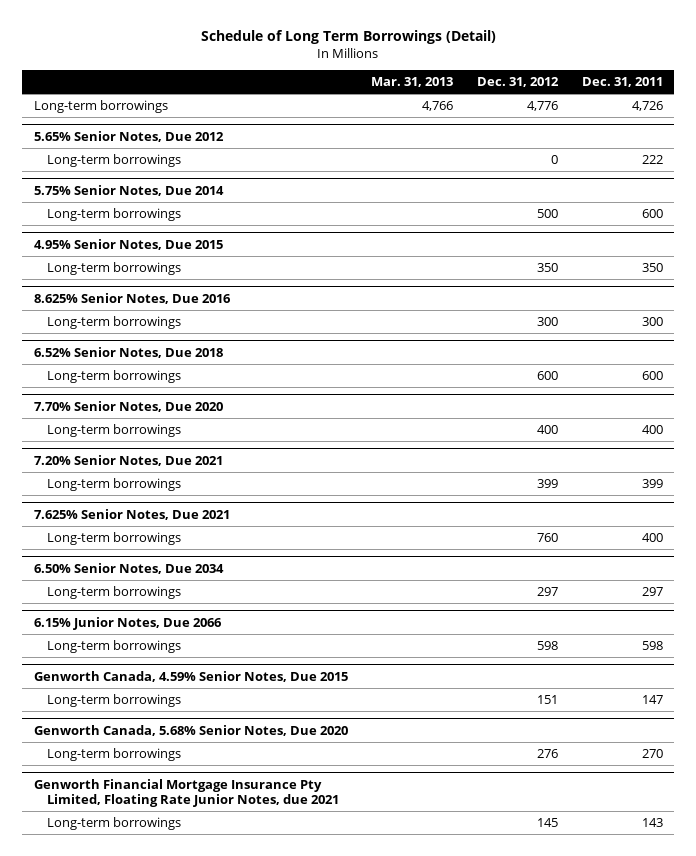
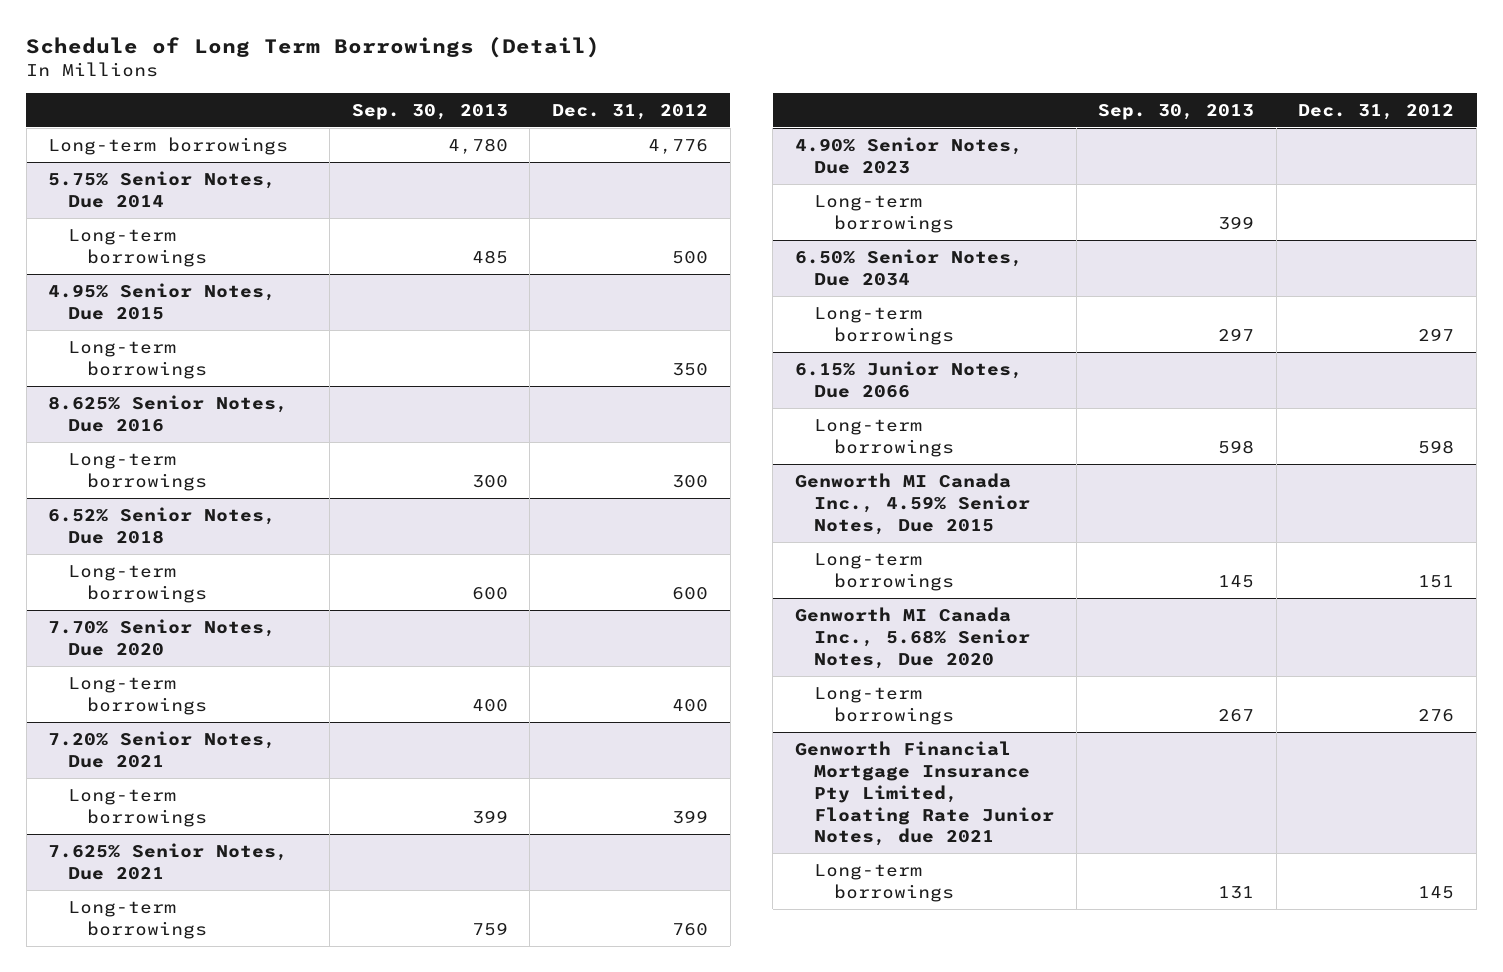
[371,76,454,87] Mar. 31, 2013 -> none
[581,76,663,87] Dec. 31, 2011 -> none
none -> [351,103,508,120] Sep. 30, 2013
[33,130,224,142] 5.65% Senior Notes, Due 2012 -> none
[47,154,182,168] Long-term borrowings -> none
none -> [794,136,1023,174] 4.90% Senior Notes, Due 2023
none -> [814,194,954,233] Long-term borrowings
[33,670,348,682] Genworth Canada, 4.59% Senior Notes, Due 2015 -> [794,472,1031,535] Genworth MI Canada Inc., 4.59% Senior Notes, Due 2015
[33,724,348,736] Genworth Canada, 5.68% Senior Notes, Due 2020 -> [794,606,1031,669] Genworth MI Canada Inc., 5.68% Senior Notes, Due 2020

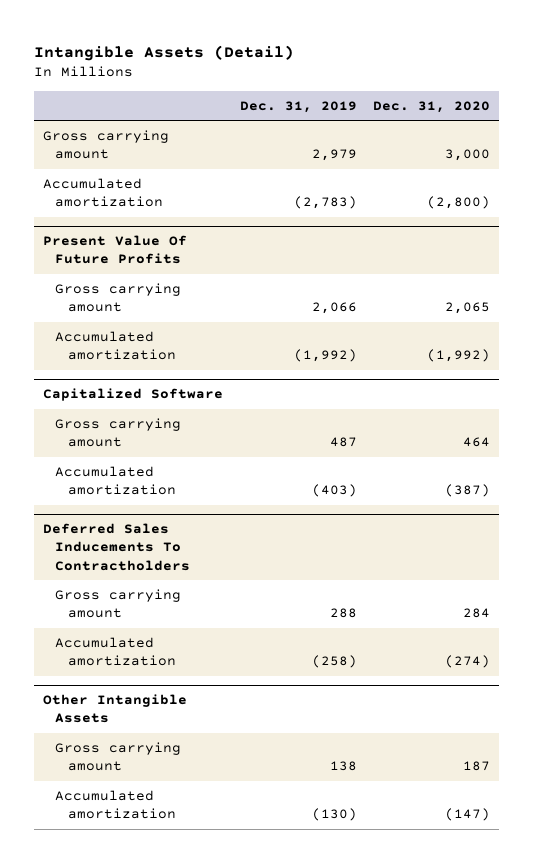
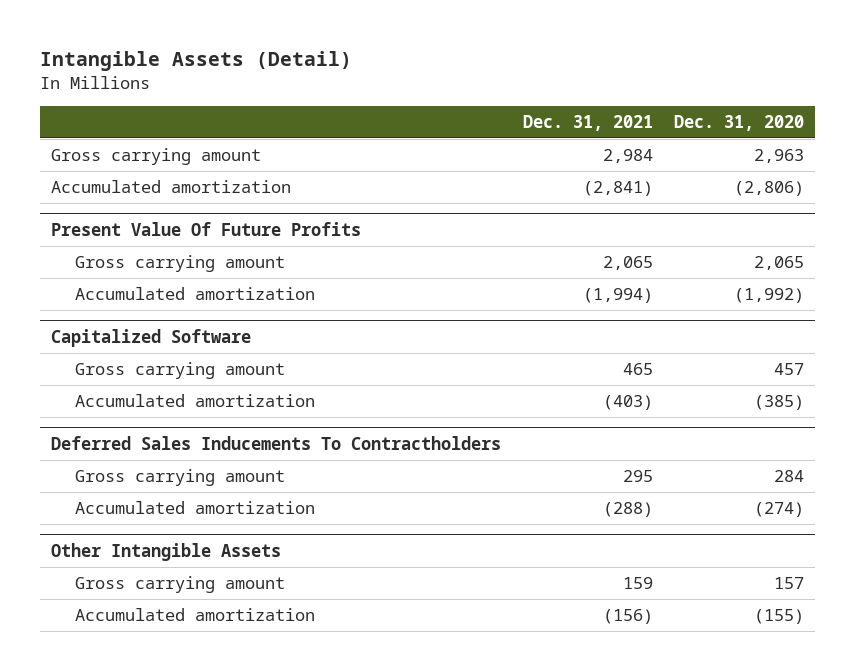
[239,100,357,113] Dec. 31, 2019 -> none
none -> [522,115,653,132] Dec. 31, 2021
[445,149,491,162] 3,000 -> [754,149,805,164] 2,963
[427,196,491,210] (2,800) -> [734,181,805,197] (2,806)
[463,437,491,448] 464 -> [774,363,805,376] 457
[445,484,491,498] (387) -> [754,395,805,411] (385)
[463,761,491,772] 187 -> [774,577,805,590] 157
[445,808,491,822] (147) -> [754,609,805,625] (155)

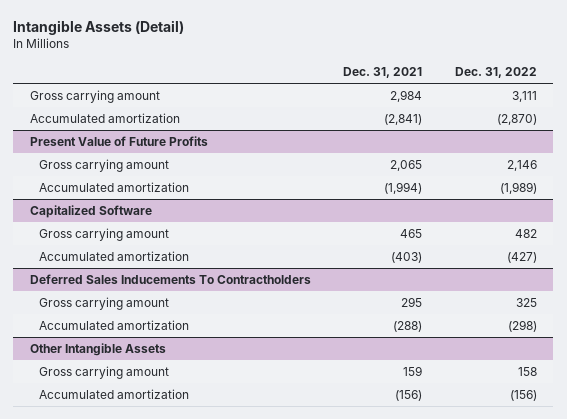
[674,115,805,132] Dec. 31, 2020 -> none
none -> [455,67,538,79] Dec. 31, 2022
[51,221,362,236] Present Value Of Future Profits -> [29,135,208,146] Present Value of Future Profits

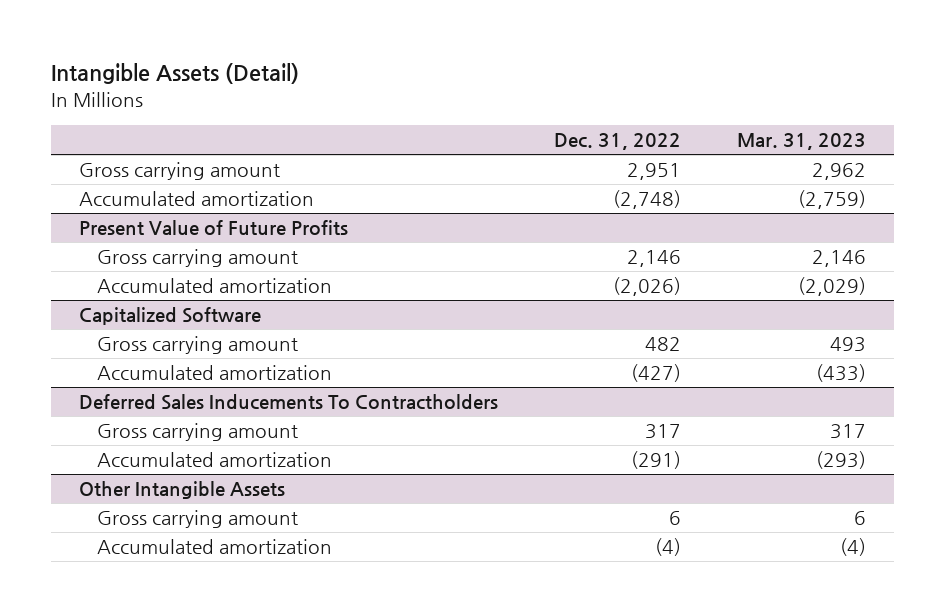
[343,67,423,79] Dec. 31, 2021 -> none
none -> [736,133,866,151] Mar. 31, 2023
[512,90,538,102] 3,111 -> [626,163,681,181] 2,951
[497,113,538,125] (2,870) -> [612,190,681,210] (2,748)
[500,181,538,194] (1,989) -> [612,277,681,297] (2,026)
[516,297,538,307] 325 -> [644,424,681,440] 317
[508,319,538,332] (298) -> [630,451,681,470] (291)
[518,366,538,376] 158 -> [668,511,681,526] 6
[510,389,538,401] (156) -> [654,538,681,557] (4)

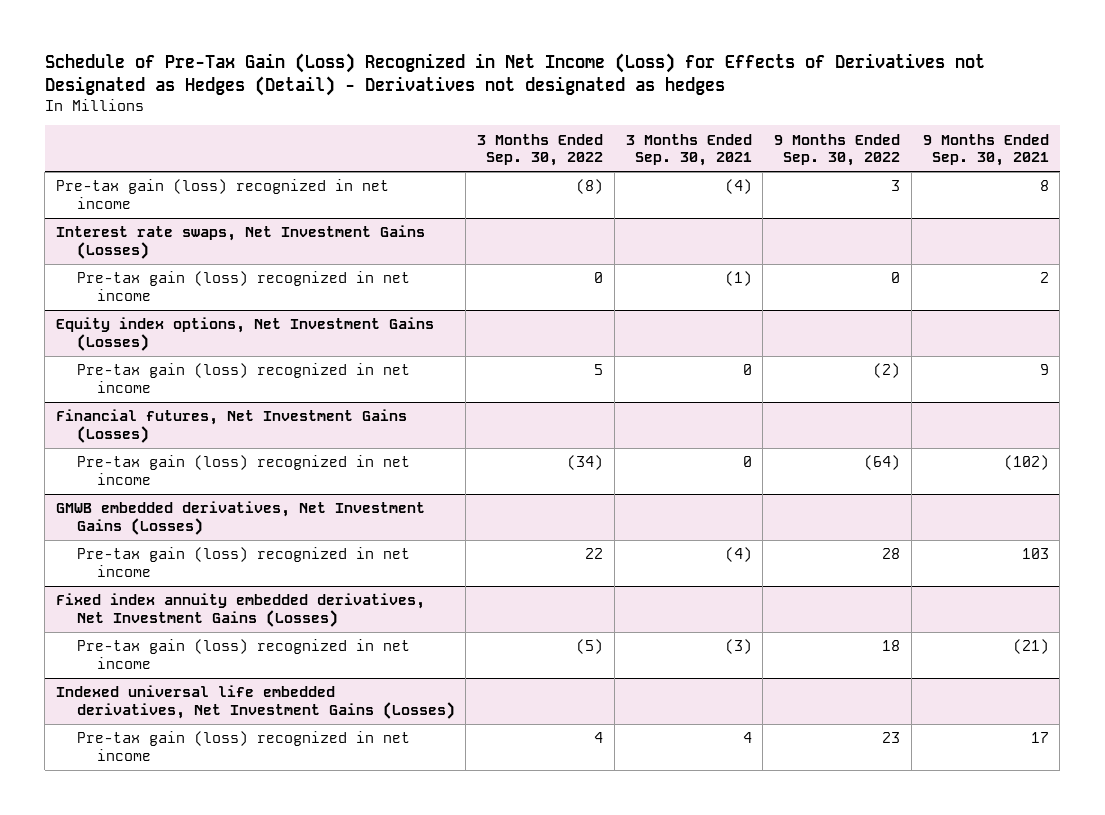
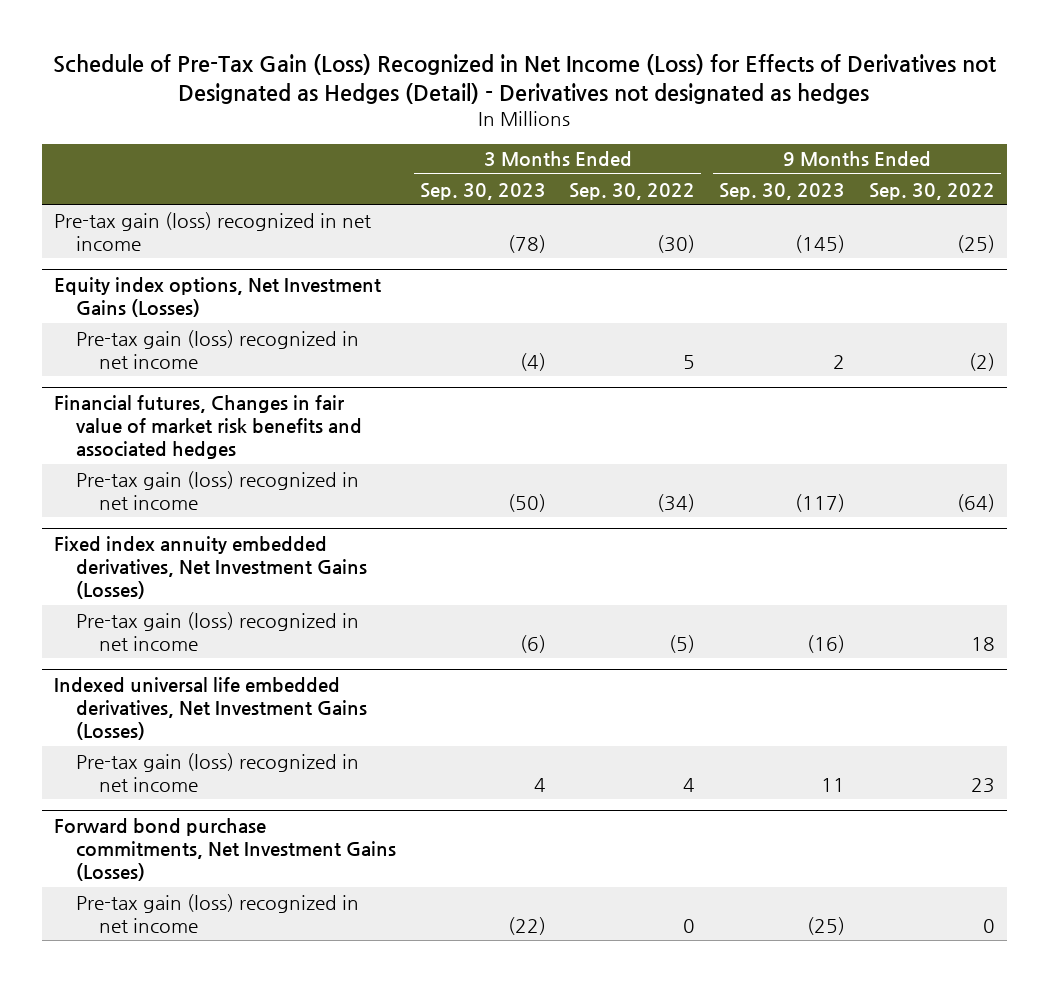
[625,133,752,167] 3 Months Ended Sep. 30, 2021 -> none
[922,133,1049,167] 9 Months Ended Sep. 30, 2021 -> none
none -> [419,182,546,200] Sep. 30, 2023
none -> [719,182,846,200] Sep. 30, 2023
[56,225,426,259] Interest rate swaps, Net Investment Gains (Losses) -> none
[76,271,410,301] Pre-tax gain (loss) recognized in net income -> none
[576,179,604,195] (8) -> [657,234,696,253] (30)
[891,180,901,192] 3 -> [956,234,995,253] (25)
[56,409,408,443] Financial futures, Net Investment Gains (Losses) -> none
none -> [53,395,363,460] Financial futures, Changes in fair value of market risk benefits and associated hedges
[56,501,426,535] GMWB embedded derivatives, Net Investment Gains (Losses) -> none
[76,547,410,577] Pre-tax gain (loss) recognized in net income -> none
none -> [53,818,397,882] Forward bond purchase commitments, Net Investment Gains (Losses)
none -> [76,893,360,933] Pre-tax gain (loss) recognized in net income

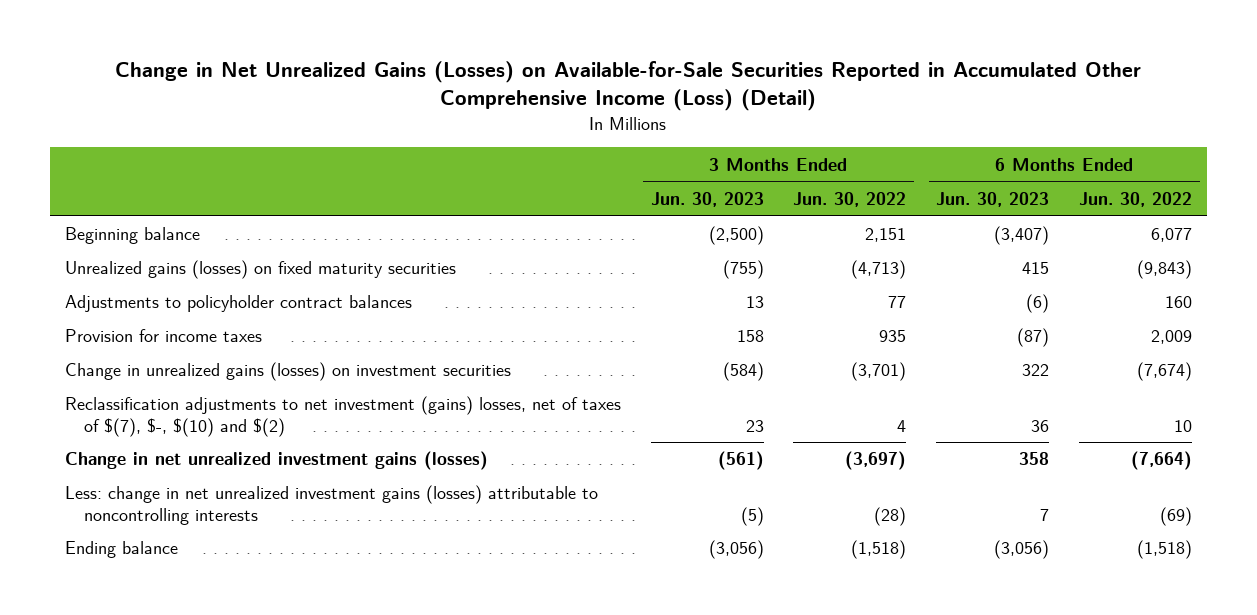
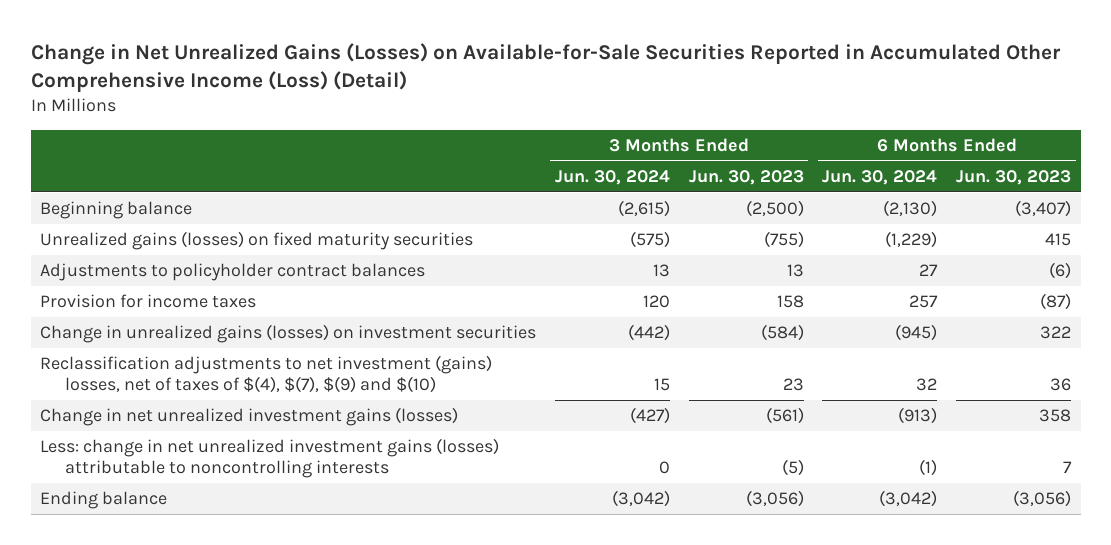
[793,191,907,207] Jun. 30, 2022 -> none
[1079,191,1193,207] Jun. 30, 2022 -> none
none -> [554,169,670,185] Jun. 30, 2024
none -> [822,169,938,185] Jun. 30, 2024
[64,396,621,437] Reclassification adjustments to net investment (gains) losses, net of taxes of $(7), $-, $(10) and $(2) -> [40,355,493,394] Reclassification adjustments to net investment (gains) losses, net of taxes of $(4), $(7), $(9) and $(10)

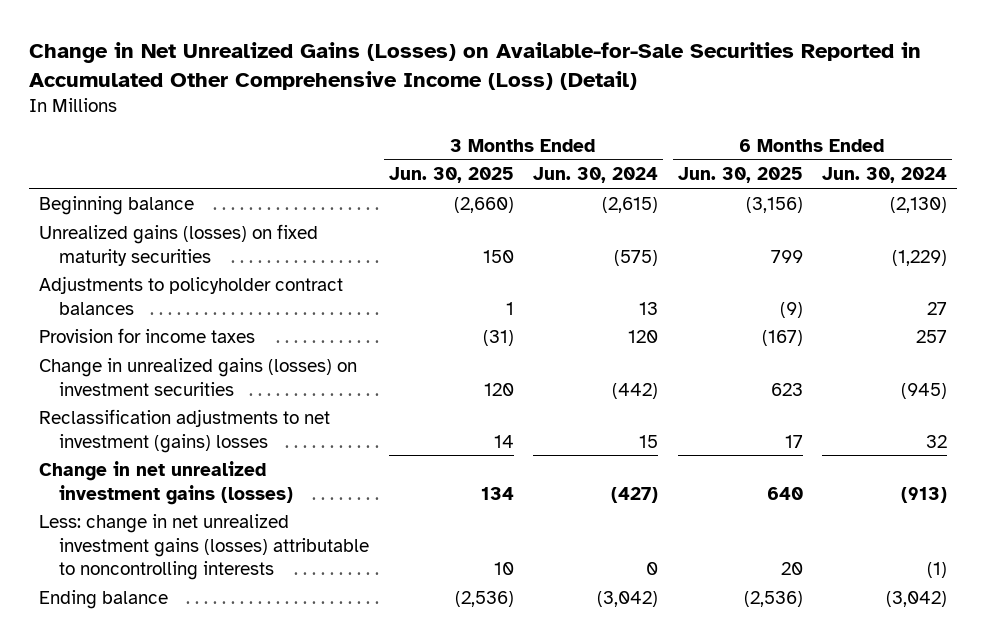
[688,169,804,185] Jun. 30, 2023 -> none
[956,169,1072,185] Jun. 30, 2023 -> none
none -> [388,167,514,184] Jun. 30, 2025
none -> [677,167,803,184] Jun. 30, 2025
[40,355,493,394] Reclassification adjustments to net investment (gains) losses, net of taxes of $(4), $(7), $(9) and $(10) -> [39,408,331,453] Reclassification adjustments to net investment (gains) losses

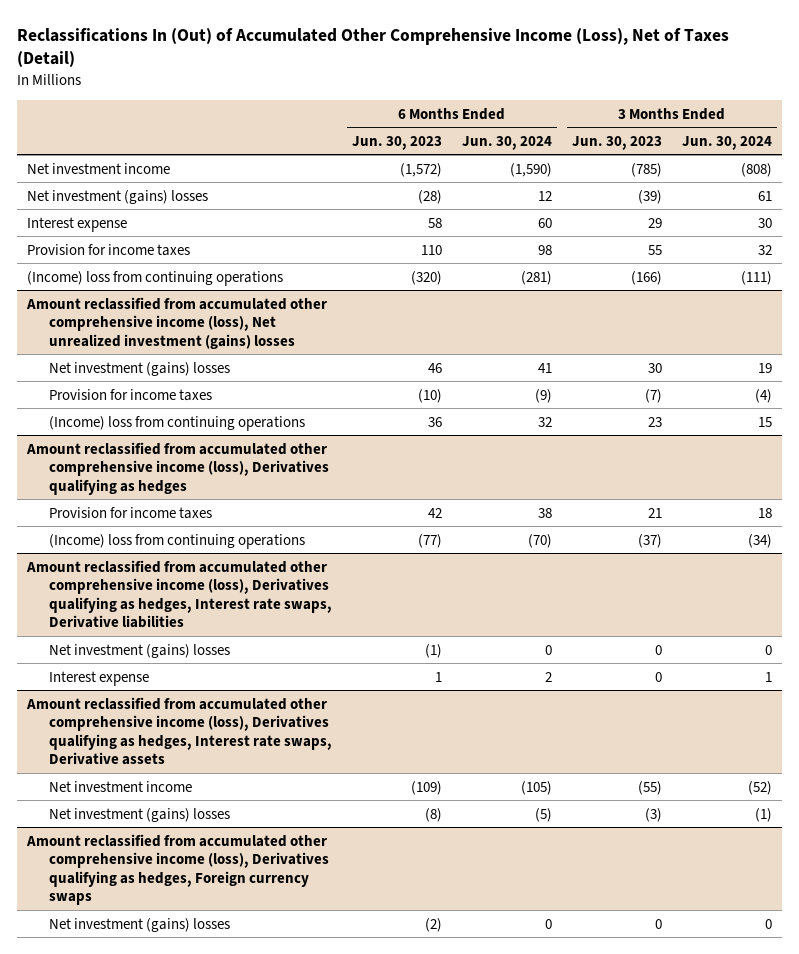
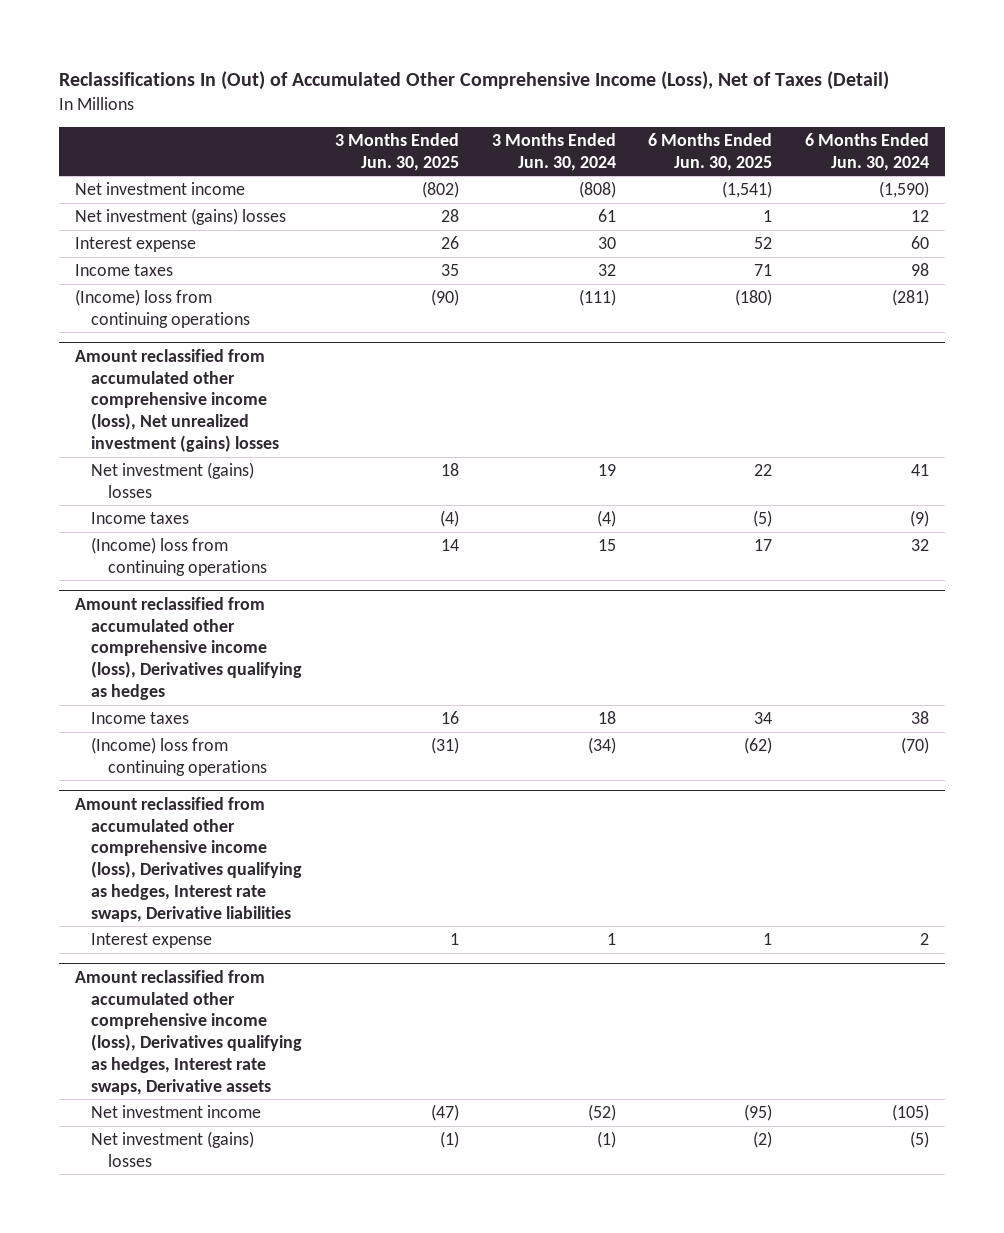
[351,135,442,150] Jun. 30, 2023 -> none
[571,135,662,150] Jun. 30, 2023 -> none
none -> [335,133,460,171] 3 Months Ended Jun. 30, 2025
none -> [648,133,773,171] 6 Months Ended Jun. 30, 2025
[27,243,191,256] Provision for income taxes -> [75,263,174,276] Income taxes
[48,388,212,401] Provision for income taxes -> [91,511,190,524] Income taxes
[48,506,212,519] Provision for income taxes -> [91,711,190,724] Income taxes
[48,643,230,658] Net investment (gains) losses -> none
[26,833,329,906] Amount reclassified from accumulated other comprehensive income (loss), Derivatives qualifying as hedges, Foreign currency swaps -> none
[48,917,230,932] Net investment (gains) losses -> none

